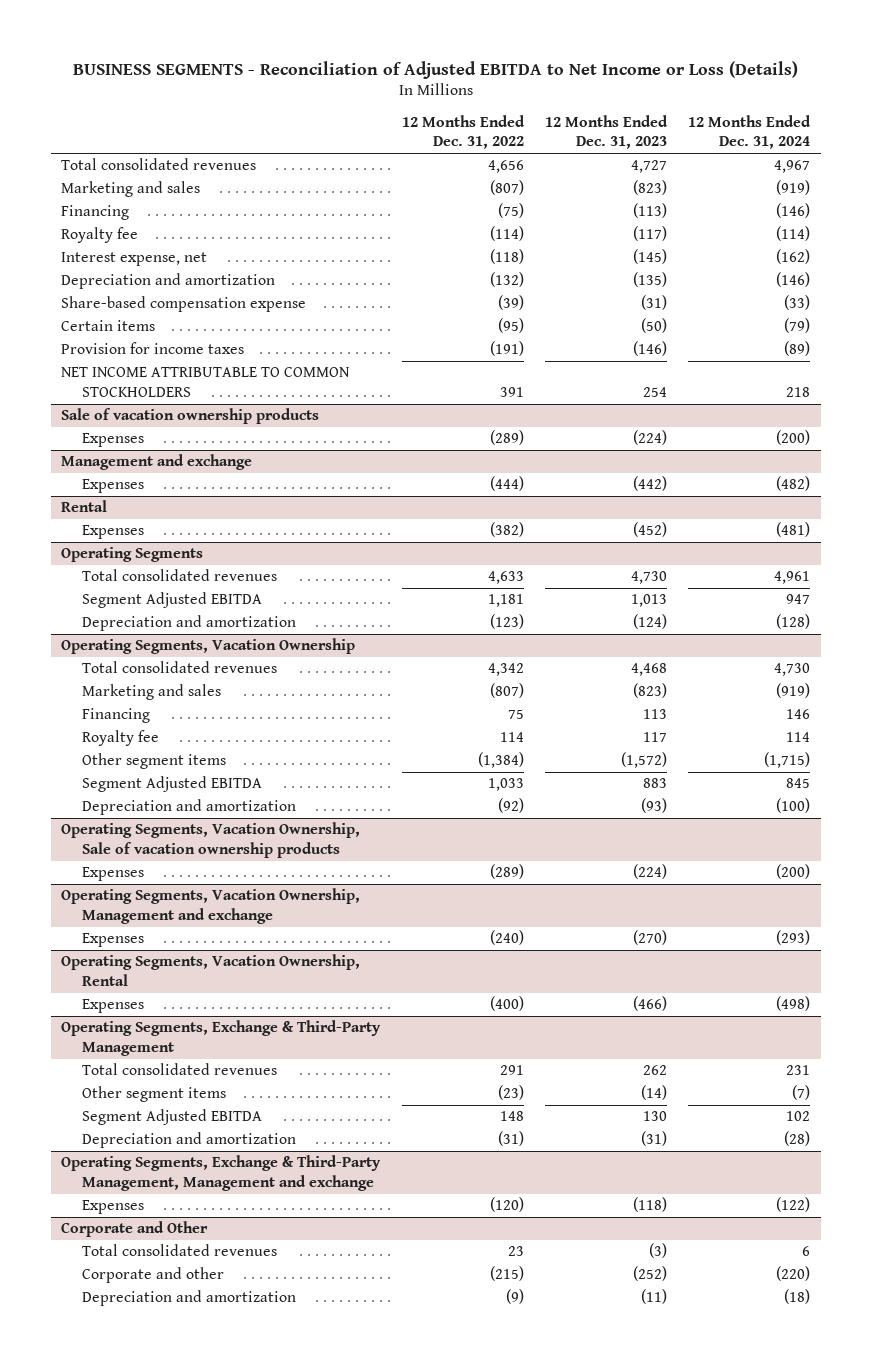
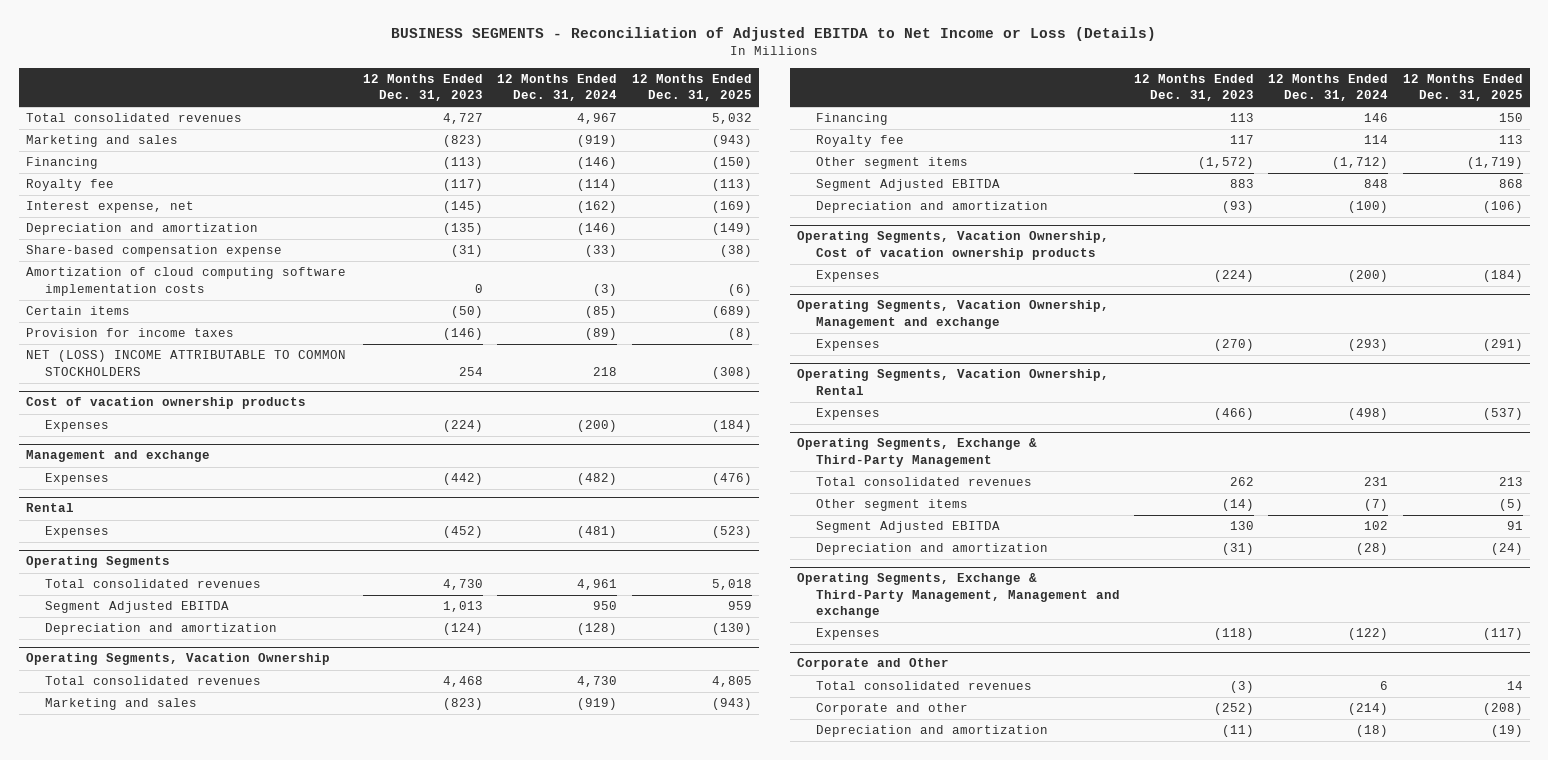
[401,115,525,150] 12 Months Ended Dec. 31, 2022 -> none
none -> [631,74,752,102] 12 Months Ended Dec. 31, 2025
none -> [25,267,346,296] Amortization of cloud computing software implementation costs
[784,318,811,334] (79) -> [585,306,618,319] (85)
[61,367,351,397] NET INCOME ATTRIBUTABLE TO COMMON STOCKHOLDERS -> [25,350,346,376] NET (LOSS) INCOME ATTRIBUTABLE TO COMMON STOCKHOLDERS
[61,408,320,425] Sale of vacation ownership products -> [25,397,306,410] Cost of vacation ownership products
[786,594,811,605] 947 -> [593,601,618,611] 950
[764,752,811,769] (1,715) -> [1332,157,1389,170] (1,712)
[786,778,811,789] 845 -> [1364,179,1389,189] 848
[61,822,361,858] Operating Segments, Vacation Ownership, Sale of vacation ownership products -> [796,231,1109,260] Operating Segments, Vacation Ownership, Cost of vacation ownership products
[776,1266,811,1282] (220) -> [1348,703,1389,716] (214)

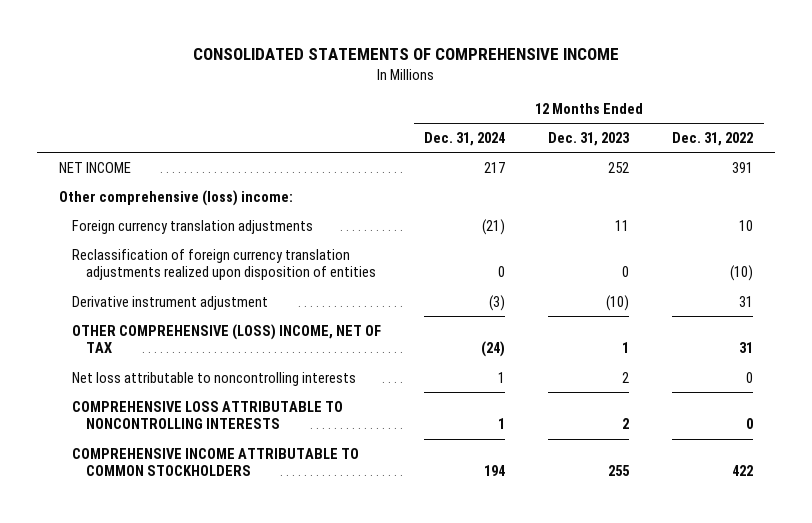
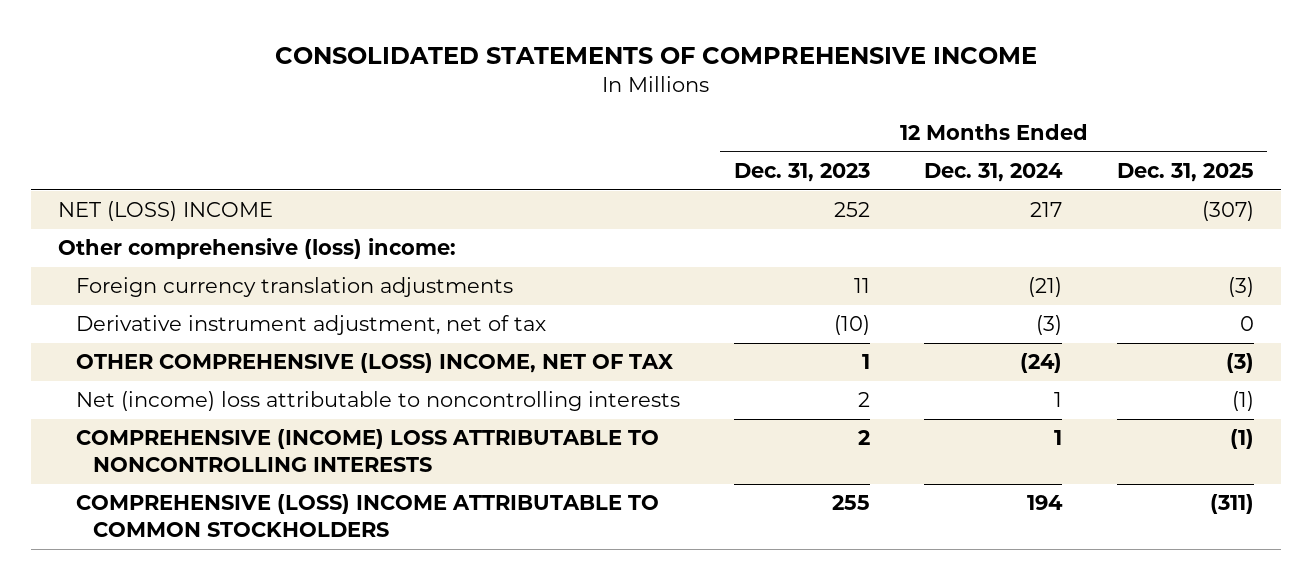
[672,131,754,146] Dec. 31, 2022 -> none
none -> [1116,162,1254,182] Dec. 31, 2025
[58,161,131,173] NET INCOME -> [58,201,274,222] NET (LOSS) INCOME
[72,248,377,281] Reclassification of foreign currency translation adjustments realized upon disposition of entities -> none
[72,295,269,310] Derivative instrument adjustment -> [75,315,546,336] Derivative instrument adjustment, net of tax
[72,371,357,386] Net loss attributable to noncontrolling interests -> [75,391,680,412] Net (income) loss attributable to noncontrolling interests
[72,400,344,430] COMPREHENSIVE LOSS ATTRIBUTABLE TO NONCONTROLLING INTERESTS -> [75,429,659,473] COMPREHENSIVE (INCOME) LOSS ATTRIBUTABLE TO NONCONTROLLING INTERESTS
[72,447,360,477] COMPREHENSIVE INCOME ATTRIBUTABLE TO COMMON STOCKHOLDERS -> [75,494,659,538] COMPREHENSIVE (LOSS) INCOME ATTRIBUTABLE TO COMMON STOCKHOLDERS

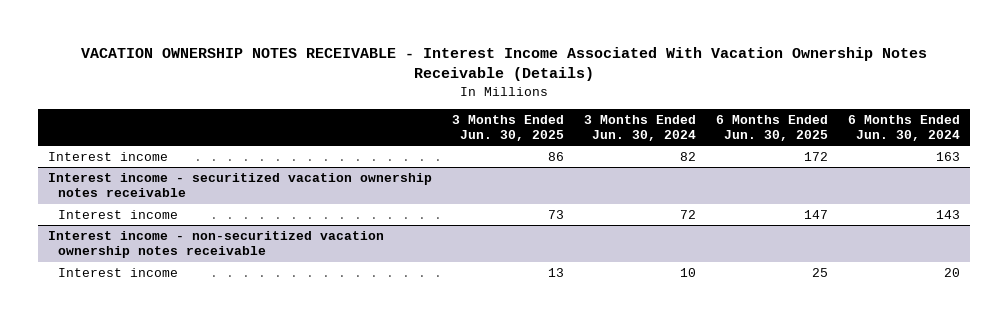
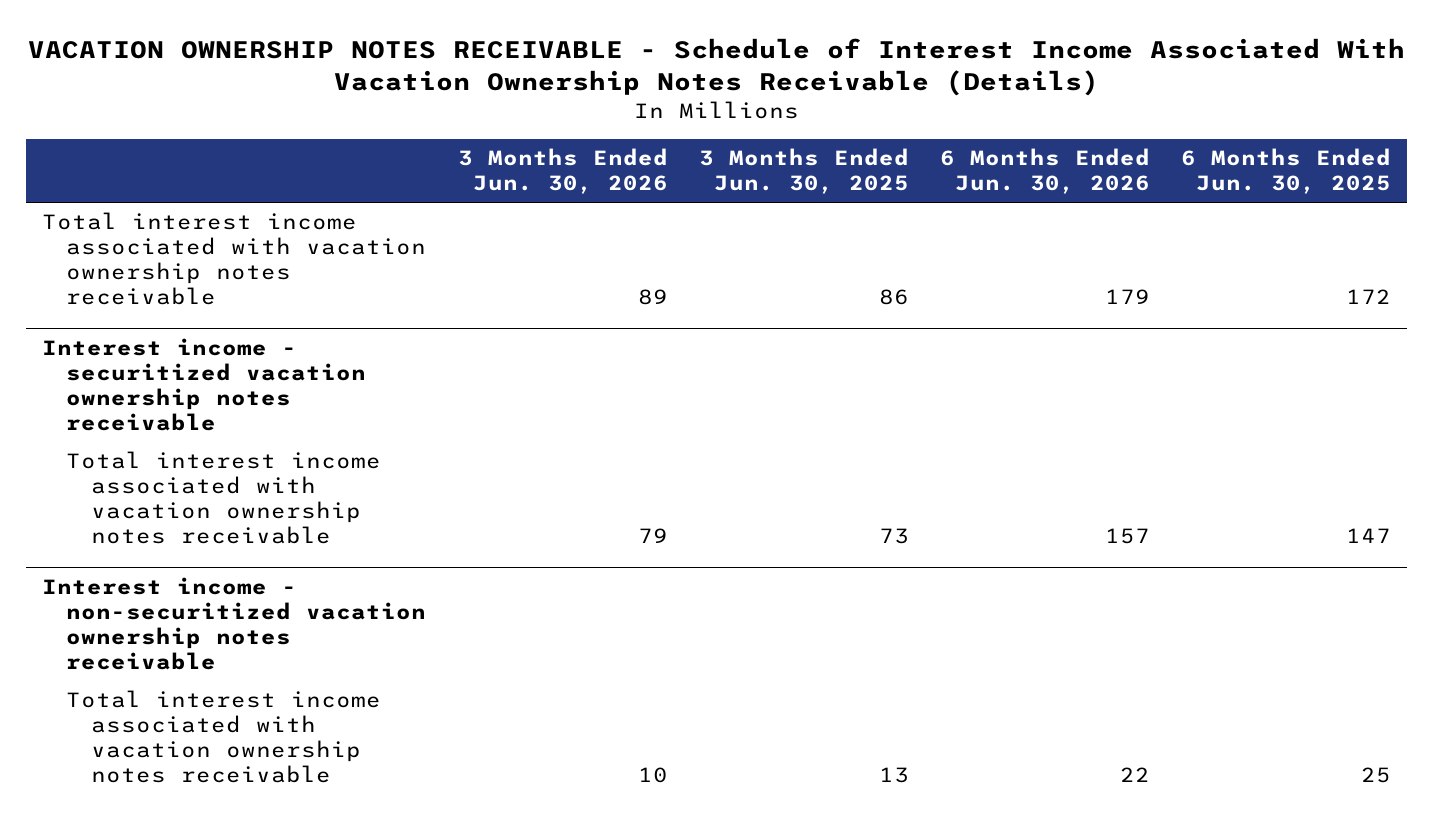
[80,46,927,81] VACATION OWNERSHIP NOTES RECEIVABLE - Interest Income Associated With Vacation Ownership Notes Receivable (Details) -> [27,38,1405,97] VACATION OWNERSHIP NOTES RECEIVABLE - Schedule of Interest Income Associated With Vacation Ownership Notes Receivable (Details)
[583,114,696,141] 3 Months Ended Jun. 30, 2024 -> none
[847,114,960,141] 6 Months Ended Jun. 30, 2024 -> none
none -> [457,148,668,195] 3 Months Ended Jun. 30, 2026
none -> [940,148,1151,195] 6 Months Ended Jun. 30, 2026
[47,151,168,161] Interest income -> [41,212,427,306] Total interest income associated with vacation ownership notes receivable
[58,209,179,219] Interest income -> [66,451,382,545] Total interest income associated with vacation ownership notes receivable
[58,267,179,277] Interest income -> [66,690,382,784] Total interest income associated with vacation ownership notes receivable

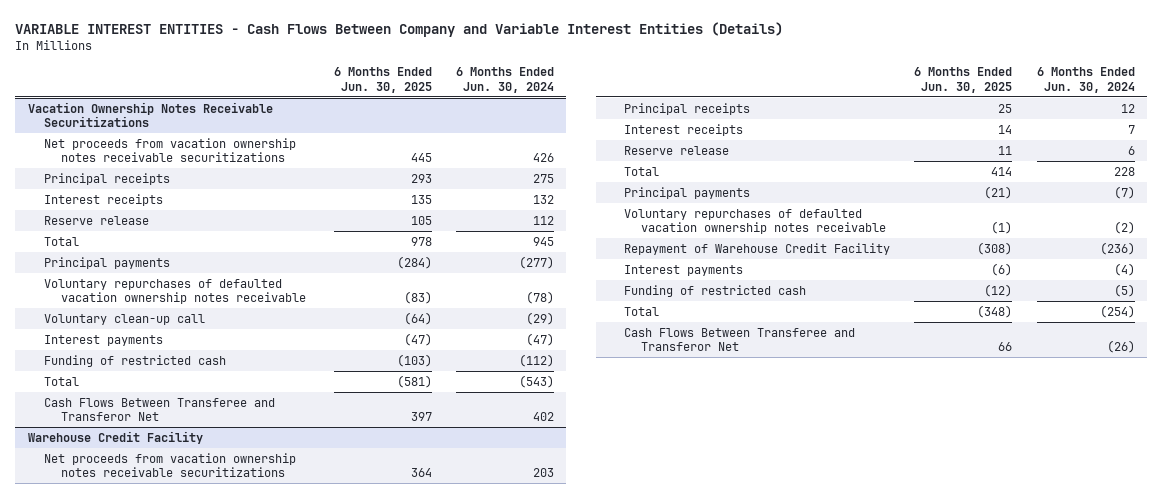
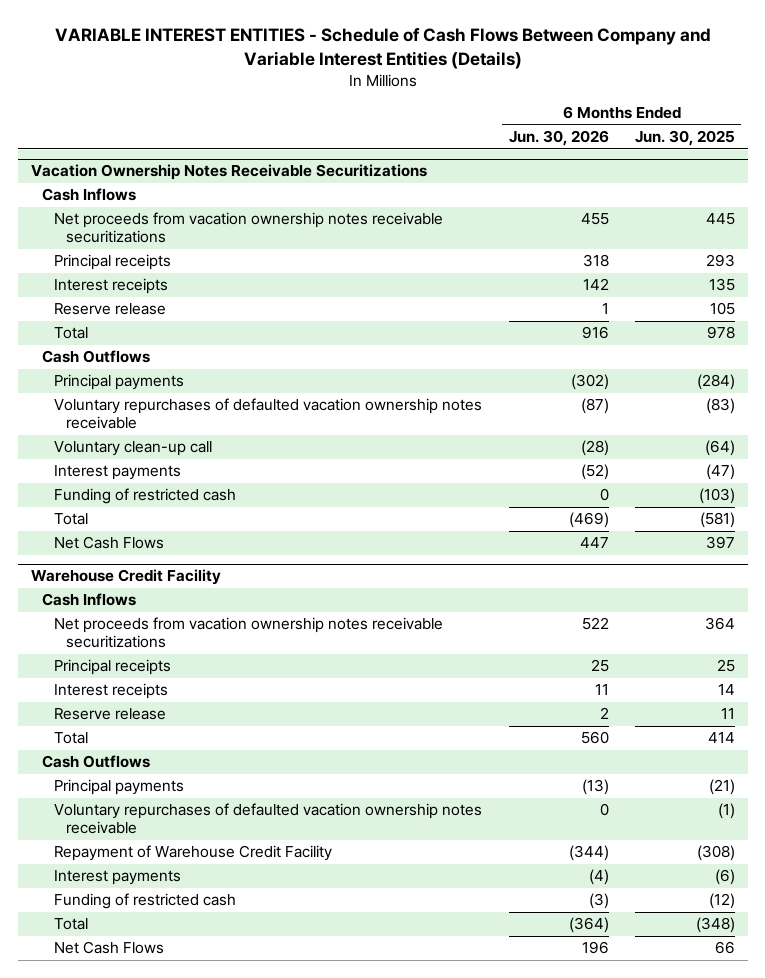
[15,21,784,37] VARIABLE INTEREST ENTITIES - Cash Flows Between Company and Variable Interest Entities (Details) -> [54,28,711,70] VARIABLE INTEREST ENTITIES - Schedule of Cash Flows Between Company and Variable Interest Entities (Details)
[456,67,555,93] 6 Months Ended Jun. 30, 2024 -> none
none -> [508,130,609,147] Jun. 30, 2026
none -> [42,188,137,202] Cash Inflows
none -> [42,350,151,364] Cash Outflows
[44,397,276,422] Cash Flows Between Transferee and Transferor Net -> [54,536,165,550] Net Cash Flows
none -> [42,593,137,607] Cash Inflows
none -> [42,755,151,769] Cash Outflows
[624,327,856,352] Cash Flows Between Transferee and Transferor Net -> [54,941,165,955] Net Cash Flows

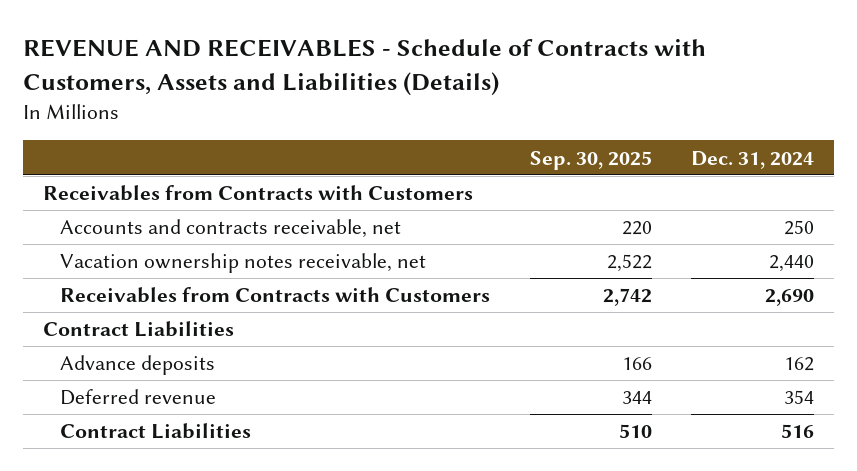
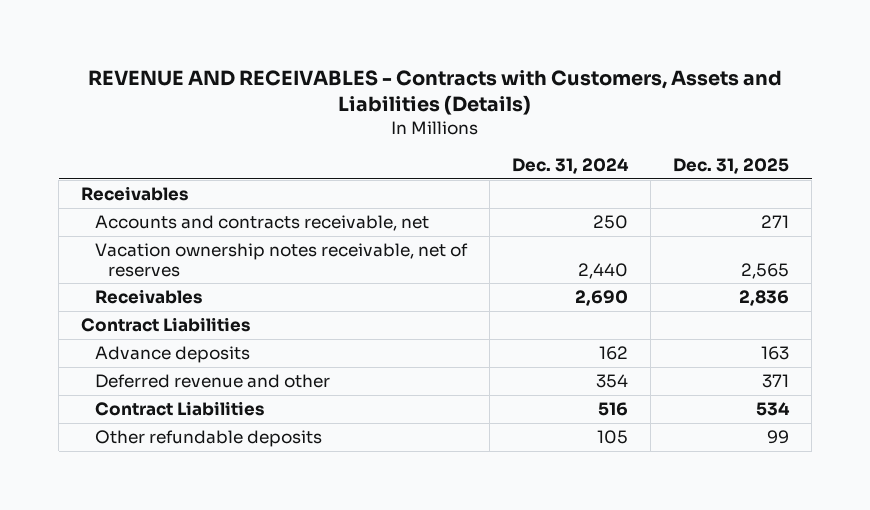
[23,39,707,96] REVENUE AND RECEIVABLES - Schedule of Contracts with Customers, Assets and Liabilities (Details) -> [88,69,783,116] REVENUE AND RECEIVABLES - Contracts with Customers, Assets and Liabilities (Details)
[529,150,652,170] Sep. 30, 2025 -> none
none -> [673,158,790,175] Dec. 31, 2025
[42,185,473,202] Receivables from Contracts with Customers -> [81,186,189,202] Receivables
[60,253,427,274] Vacation ownership notes receivable, net -> [94,243,468,277] Vacation ownership notes receivable, net of reserves
[60,287,491,304] Receivables from Contracts with Customers -> [94,289,202,305] Receivables
[60,389,217,406] Deferred revenue -> [94,374,330,389] Deferred revenue and other
none -> [94,430,322,448] Other refundable deposits

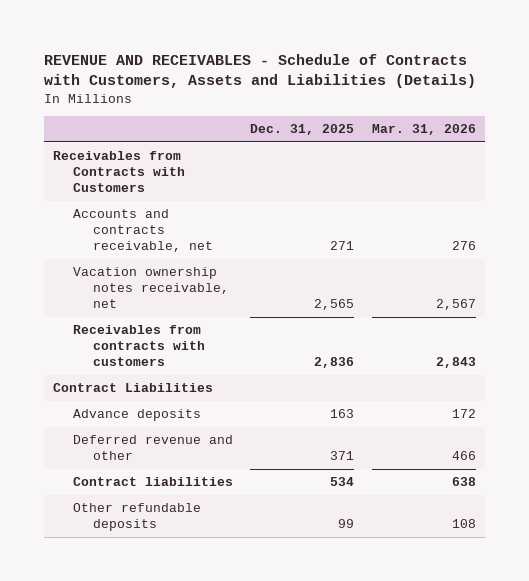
[88,69,783,116] REVENUE AND RECEIVABLES - Contracts with Customers, Assets and Liabilities (Details) -> [44,53,477,89] REVENUE AND RECEIVABLES - Schedule of Contracts with Customers, Assets and Liabilities (Details)
[511,158,629,175] Dec. 31, 2024 -> none
none -> [371,124,476,136] Mar. 31, 2026
[81,186,189,202] Receivables -> [52,151,185,193] Receivables from Contracts with Customers
[94,243,468,277] Vacation ownership notes receivable, net of reserves -> [72,267,229,309] Vacation ownership notes receivable, net
[94,289,202,305] Receivables -> [72,325,205,367] Receivables from contracts with customers
[94,401,264,417] Contract Liabilities -> [72,477,233,487] Contract liabilities

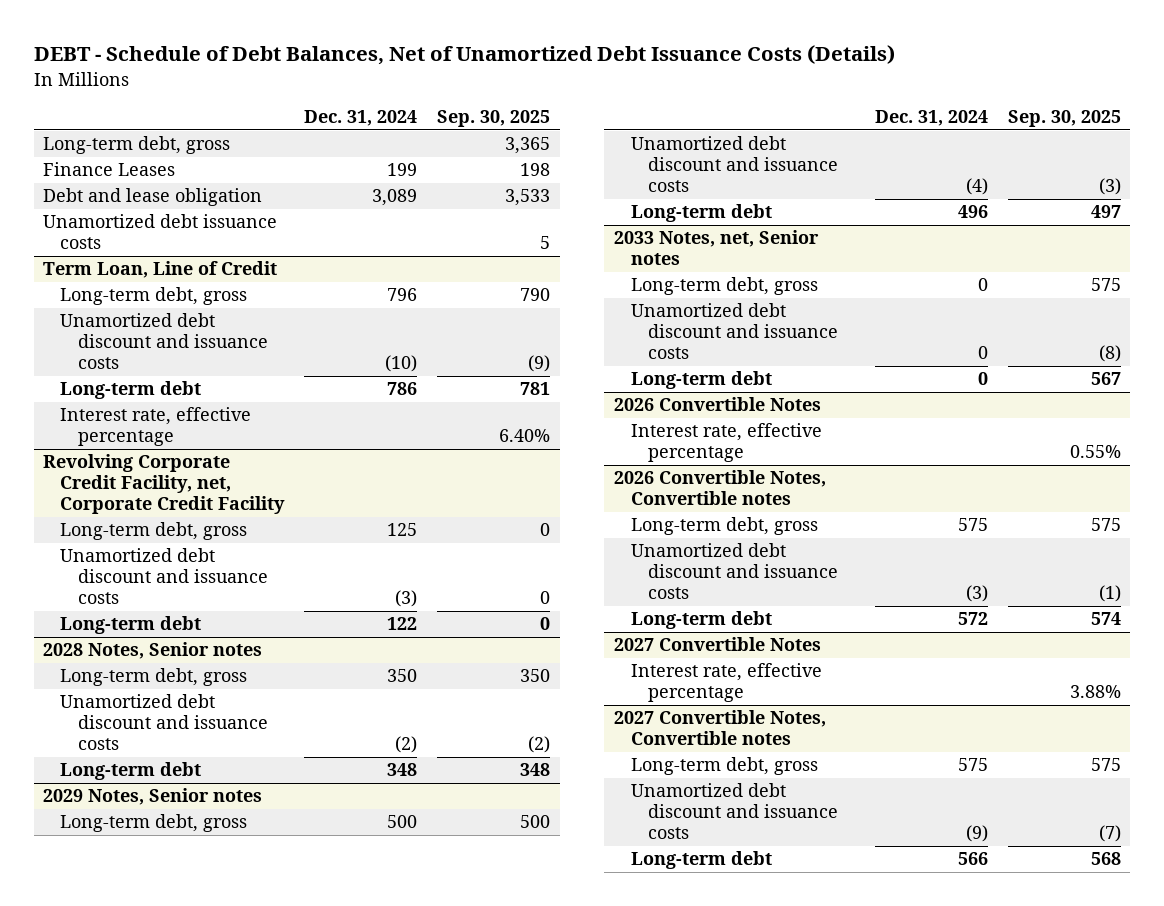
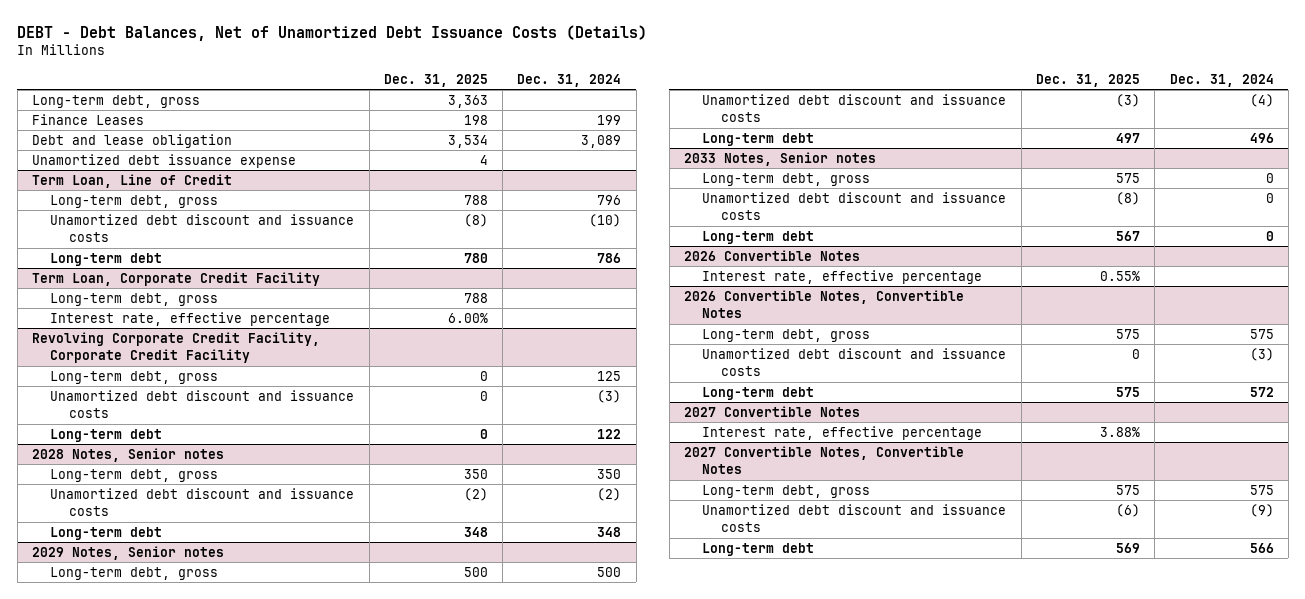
[33,45,895,66] DEBT - Schedule of Debt Balances, Net of Unamortized Debt Issuance Costs (Details) -> [17,24,648,41] DEBT - Debt Balances, Net of Unamortized Debt Issuance Costs (Details)
[436,110,550,128] Sep. 30, 2025 -> none
none -> [383,73,488,87] Dec. 31, 2025
[43,214,278,250] Unamortized debt issuance costs -> [31,154,296,169] Unamortized debt issuance expense
none -> [31,272,320,287] Term Loan, Corporate Credit Facility
none -> [50,293,219,307] Long-term debt, gross
[43,454,286,514] Revolving Corporate Credit Facility, net, Corporate Credit Facility -> [31,332,320,364] Revolving Corporate Credit Facility, Corporate Credit Facility
[614,230,820,266] 2033 Notes, net, Senior notes -> [683,152,876,167] 2033 Notes, Senior notes
[614,470,827,506] 2026 Convertible Notes, Convertible notes -> [683,290,964,319] 2026 Convertible Notes, Convertible Notes
[614,710,827,746] 2027 Convertible Notes, Convertible notes -> [683,446,964,475] 2027 Convertible Notes, Convertible Notes

